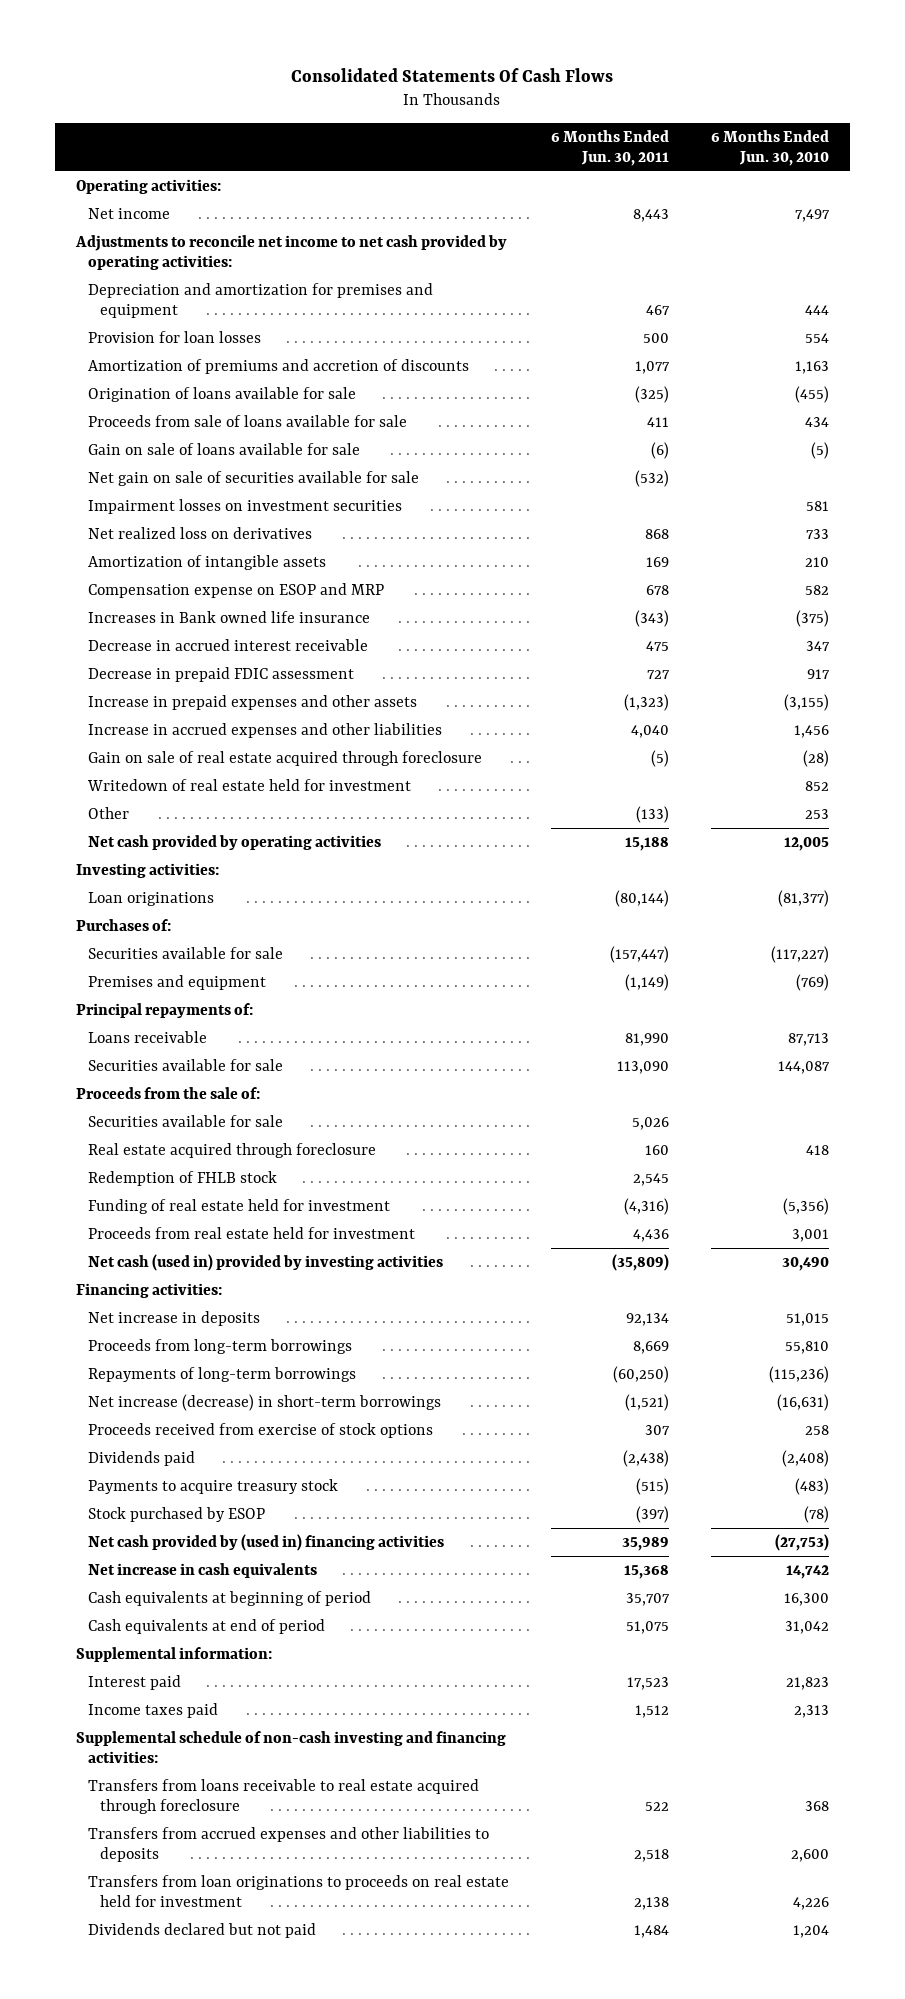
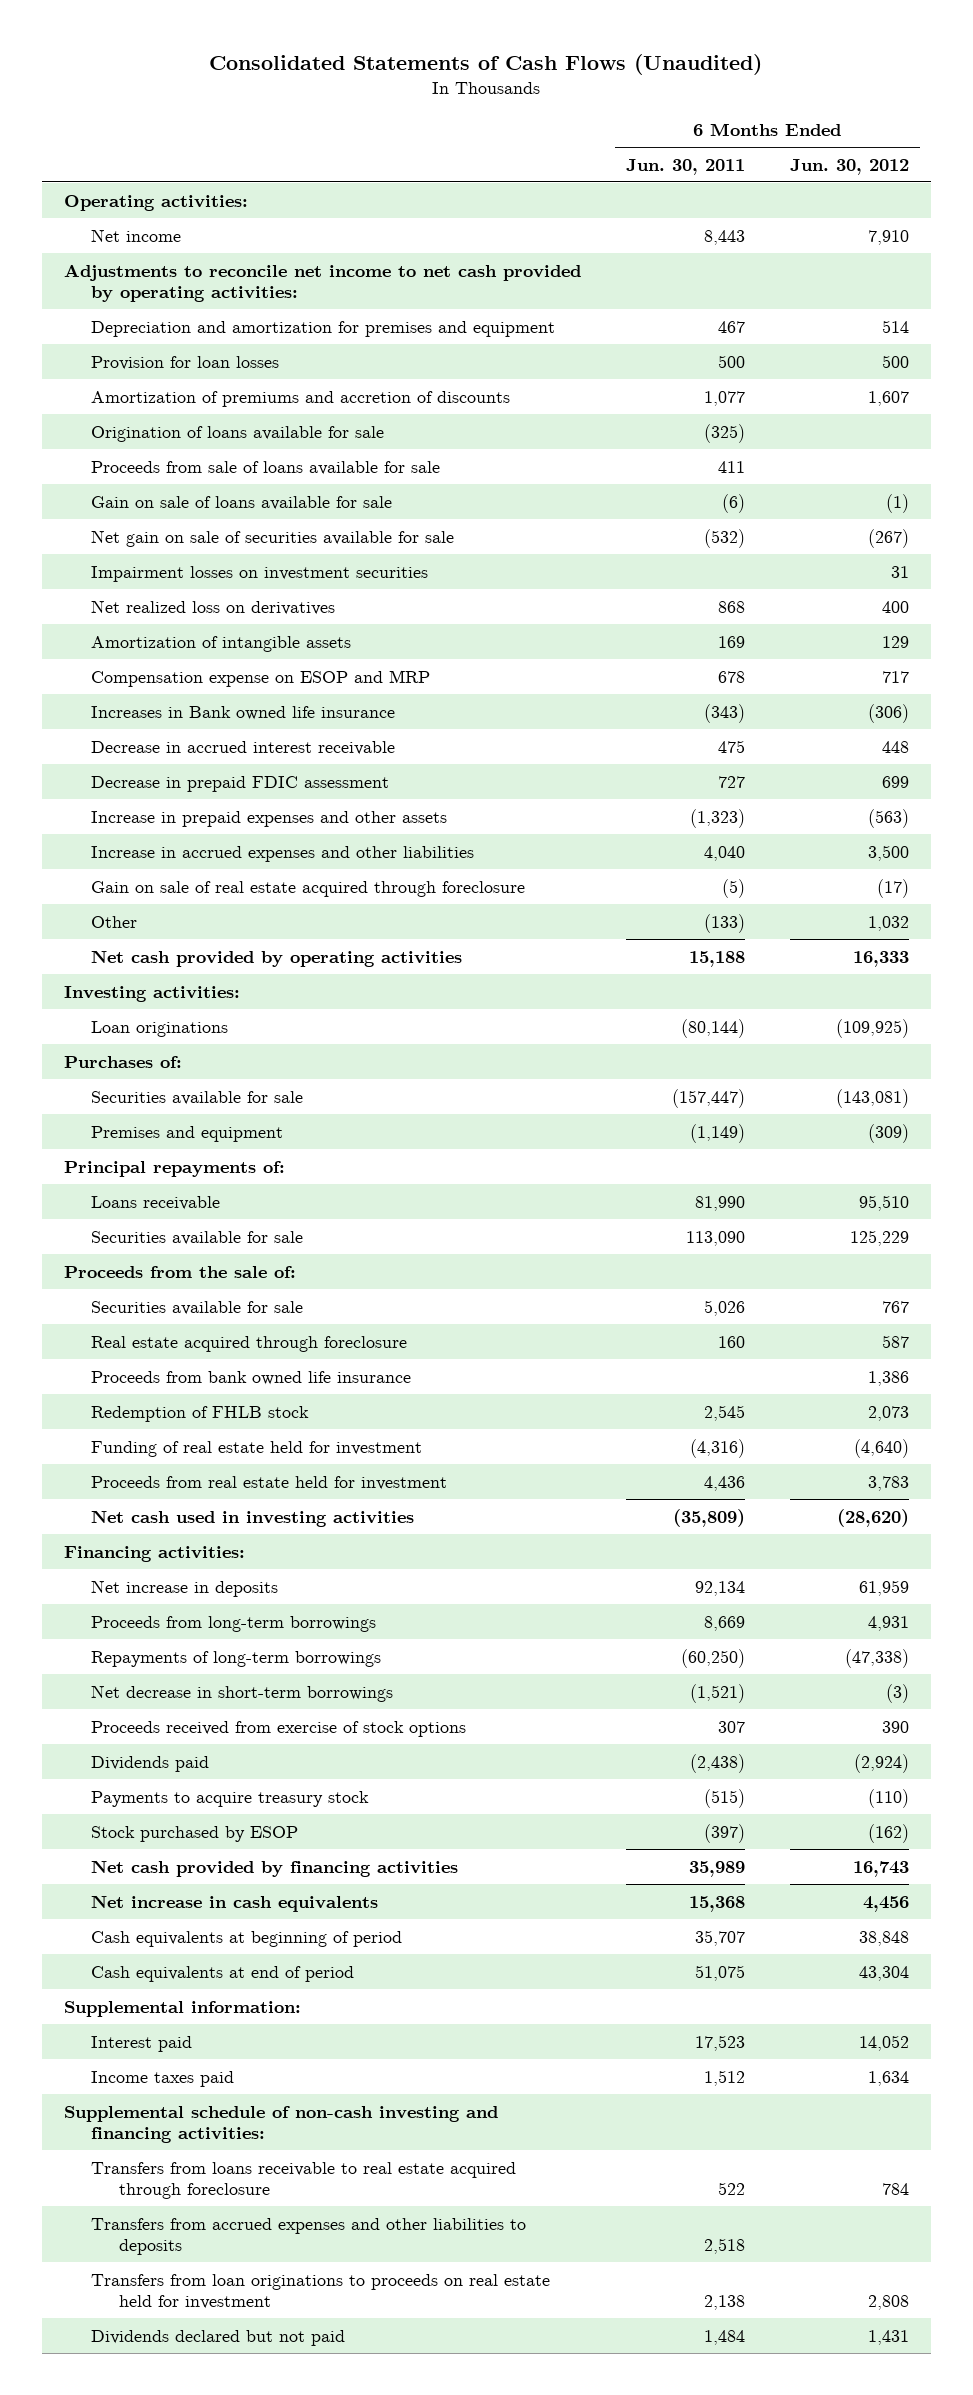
[291,68,614,83] Consolidated Statements Of Cash Flows -> [209,53,763,75] Consolidated Statements of Cash Flows (Unaudited)
[710,129,829,166] 6 Months Ended Jun. 30, 2010 -> none
none -> [789,158,909,175] Jun. 30, 2012
[87,778,412,791] Writedown of real estate held for investment -> none
none -> [91,1370,412,1385] Proceeds from bank owned life insurance
[88,1253,444,1271] Net cash (used in) provided by investing activities -> [91,1509,415,1527] Net cash used in investing activities
[88,1393,442,1411] Net increase (decrease) in short-term borrowings -> [91,1684,394,1702] Net decrease in short-term borrowings
[88,1533,445,1551] Net cash provided by (used in) financing activities -> [91,1859,459,1877] Net cash provided by financing activities

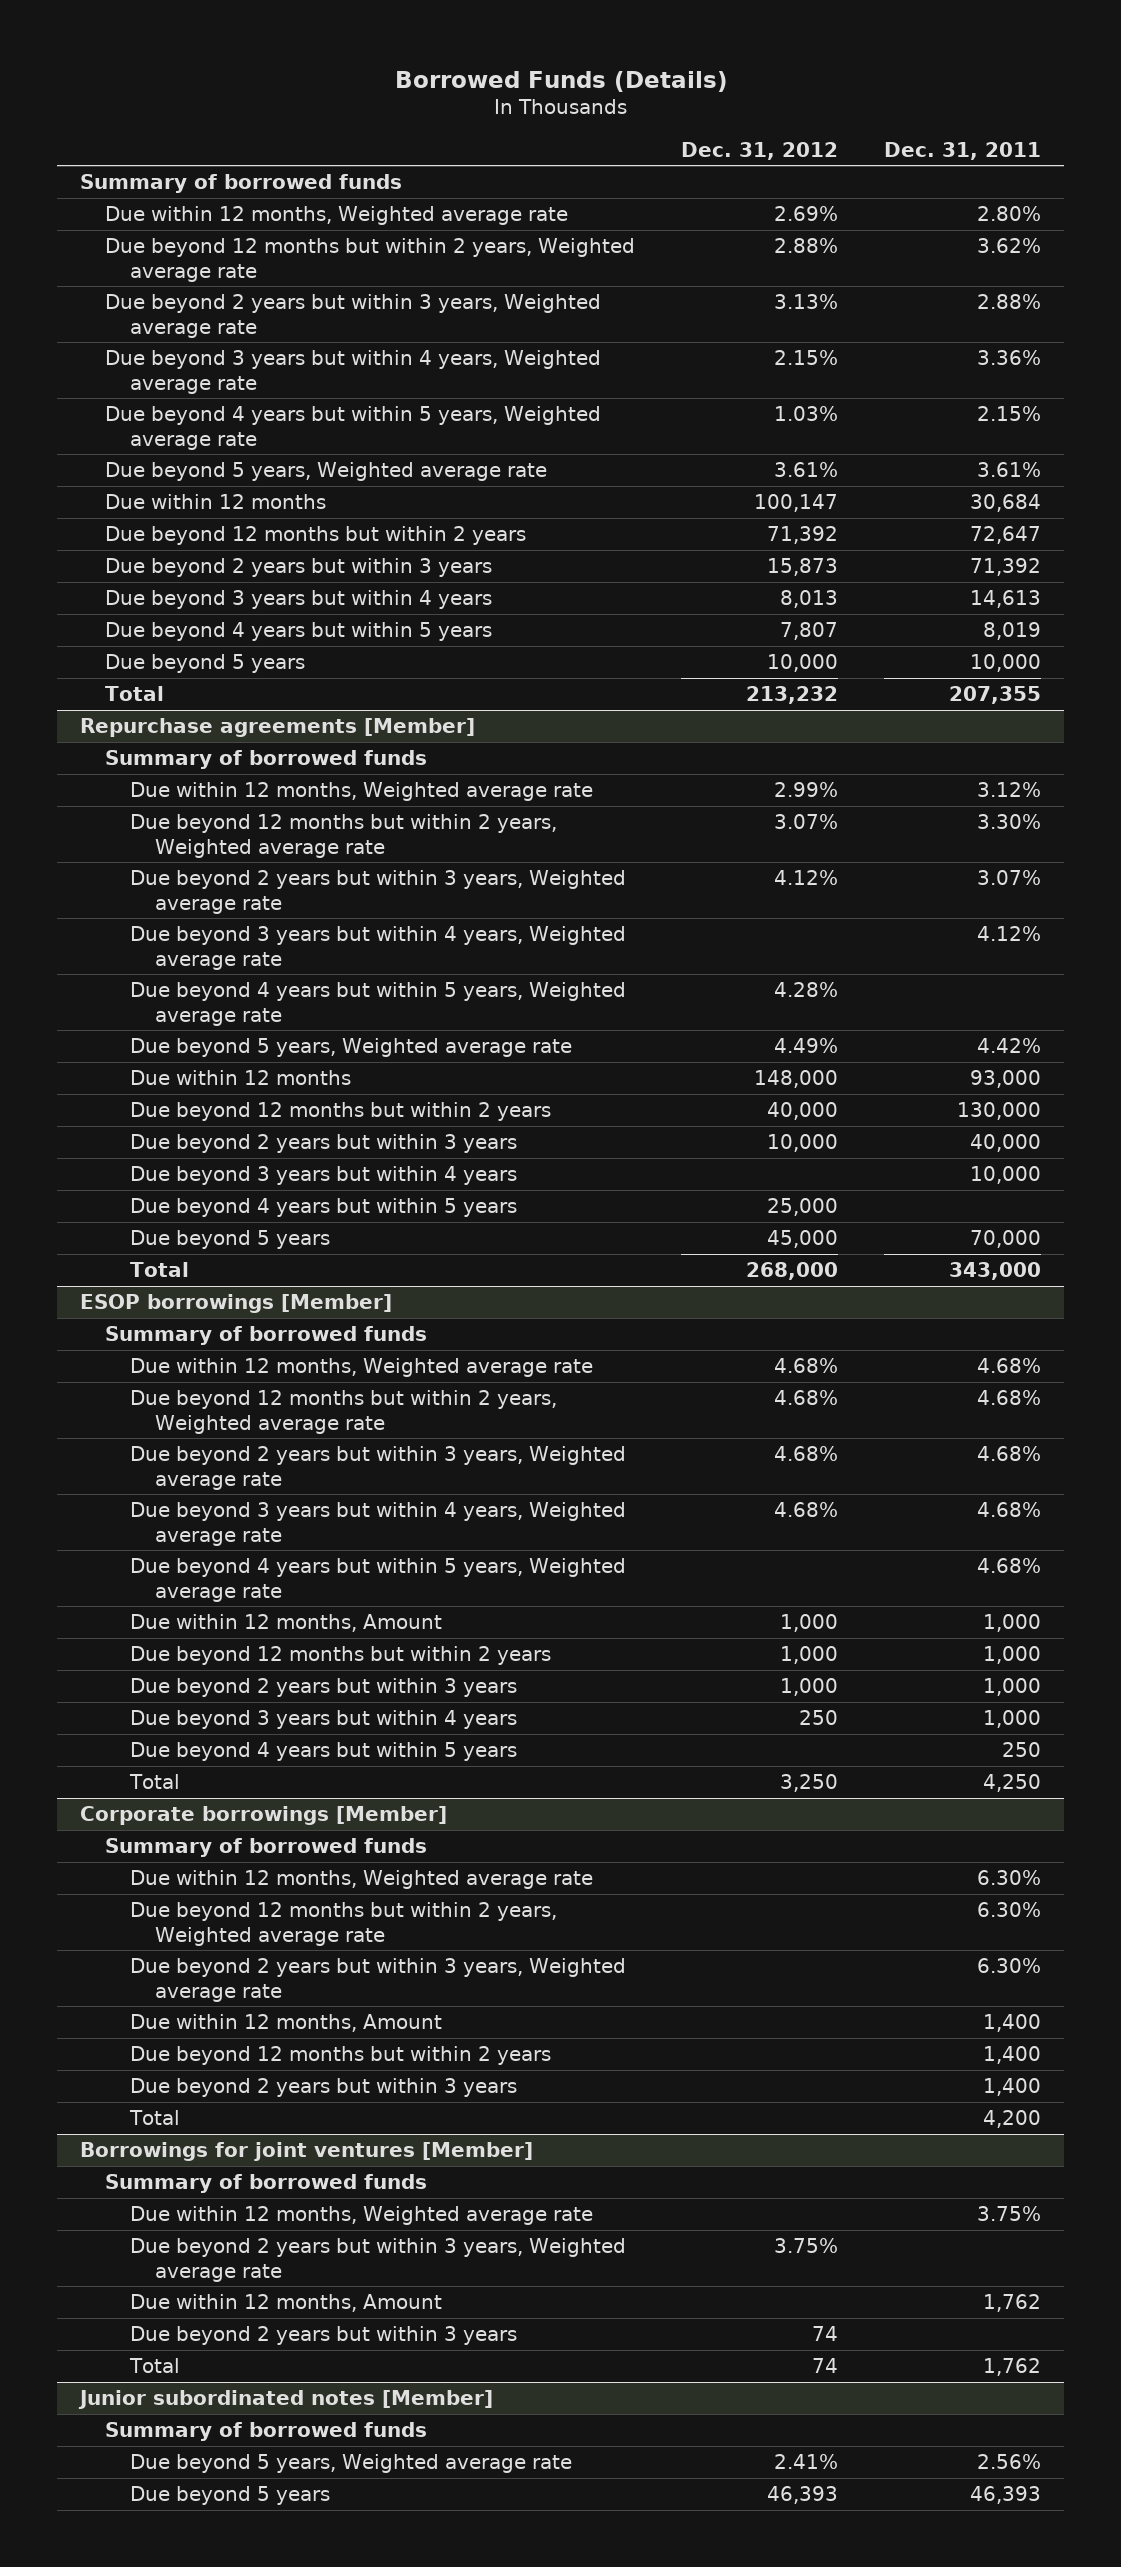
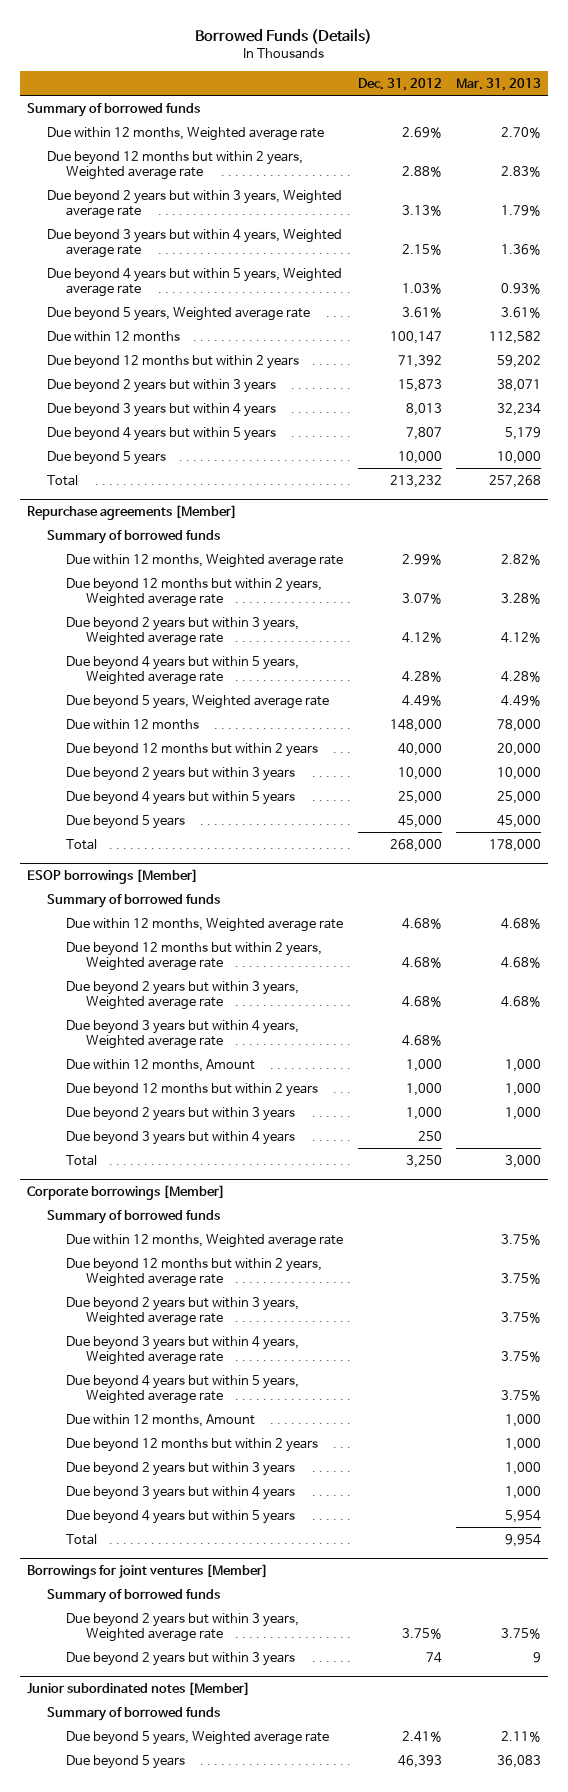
[884,141,1042,160] Dec. 31, 2011 -> none
none -> [456,78,542,92] Mar. 31, 2013
[129,925,626,970] Due beyond 3 years but within 4 years, Weighted average rate -> none
[129,1165,517,1185] Due beyond 3 years but within 4 years -> none
[129,1557,626,1602] Due beyond 4 years but within 5 years, Weighted average rate -> none
[129,1741,517,1761] Due beyond 4 years but within 5 years -> none
none -> [66,1335,300,1365] Due beyond 3 years but within 4 years, Weighted average rate
none -> [66,1374,300,1404] Due beyond 4 years but within 5 years, Weighted average rate
none -> [66,1485,296,1500] Due beyond 3 years but within 4 years
none -> [66,1509,296,1524] Due beyond 4 years but within 5 years
[129,2205,593,2225] Due within 12 months, Weighted average rate -> none
[129,2293,442,2312] Due within 12 months, Amount -> none
[128,2357,180,2373] Total -> none

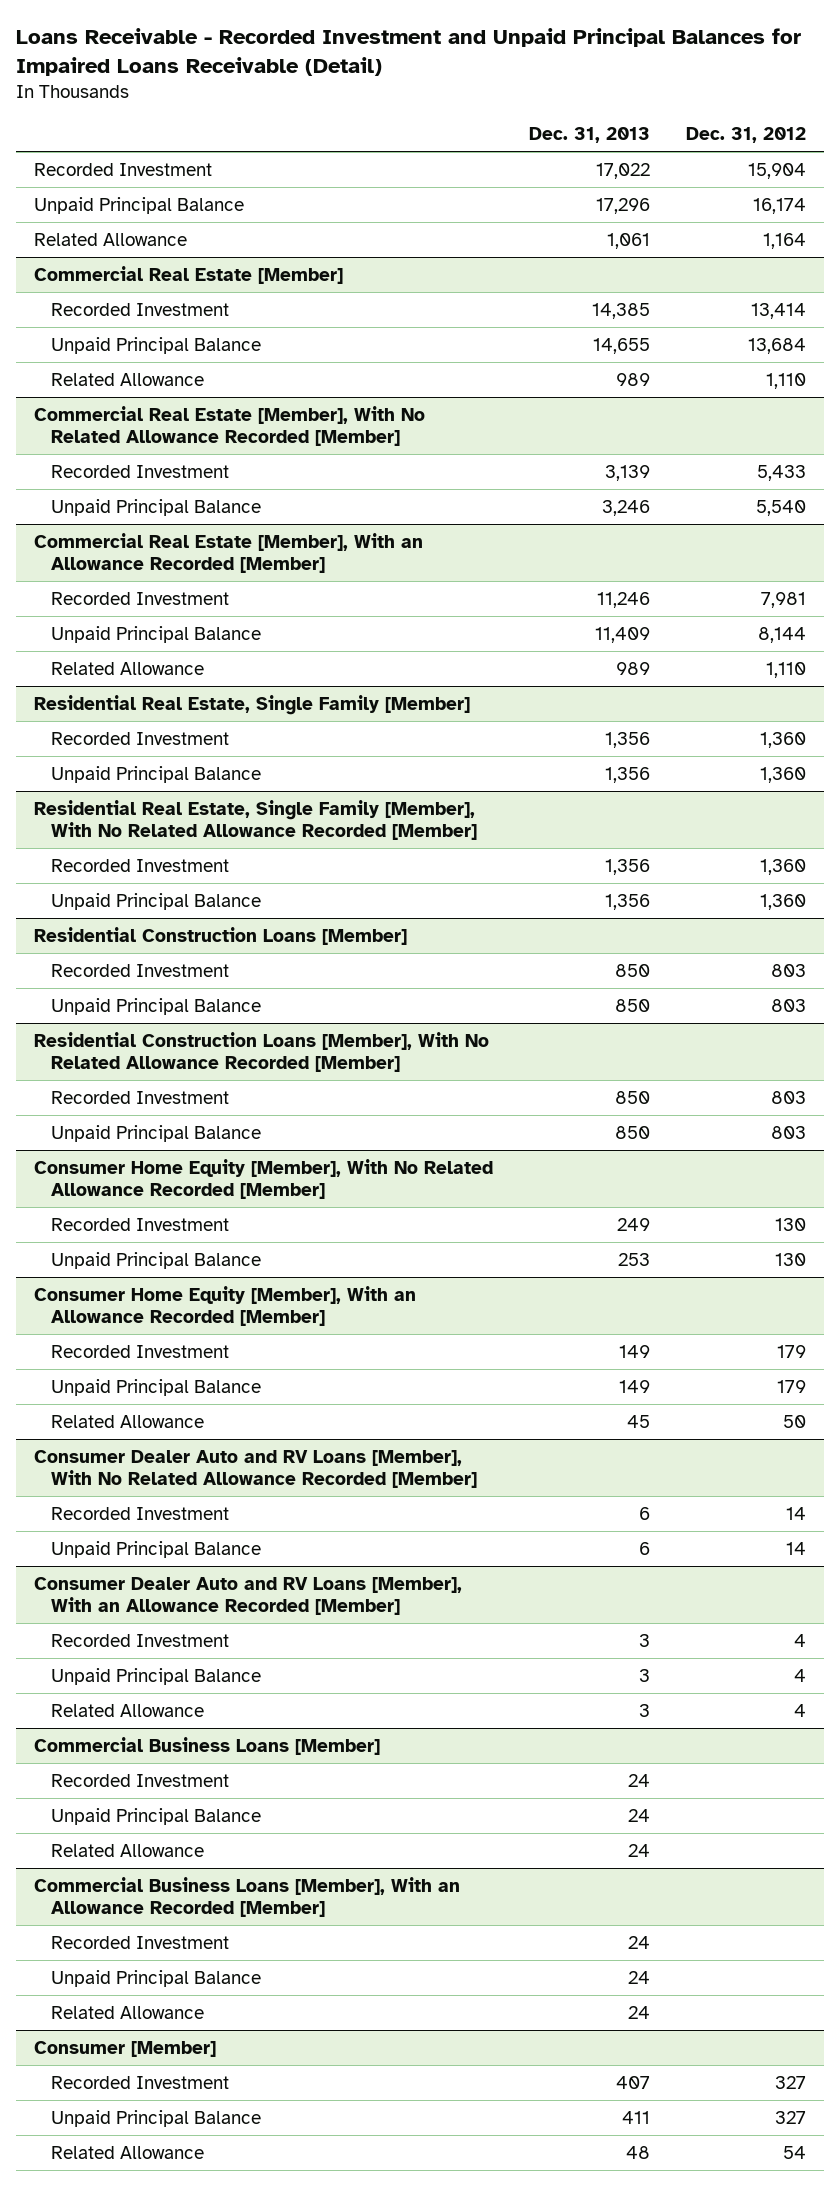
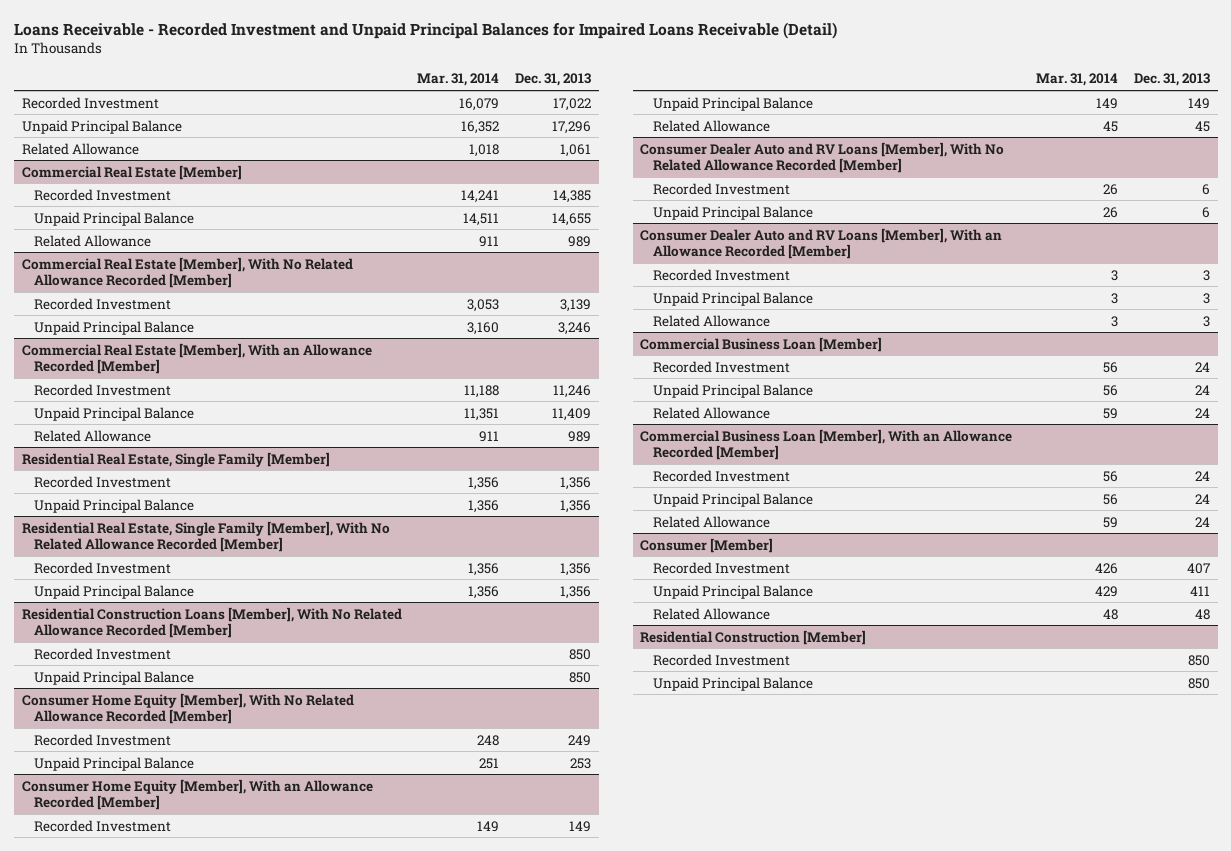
[686,127,807,144] Dec. 31, 2012 -> none
none -> [417,73,500,87] Mar. 31, 2014
[33,926,407,945] Residential Construction Loans [Member] -> none
[51,963,230,977] Recorded Investment -> none
[51,997,262,1015] Unpaid Principal Balance -> none
[33,1736,380,1755] Commercial Business Loans [Member] -> [640,336,883,352] Commercial Business Loan [Member]
[33,1876,460,1917] Commercial Business Loans [Member], With an Allowance Recorded [Member] -> [640,428,1013,461] Commercial Business Loan [Member], With an Allowance Recorded [Member]
none -> [640,629,867,645] Residential Construction [Member]
none -> [652,653,790,666] Recorded Investment
none -> [652,676,813,691] Unpaid Principal Balance

